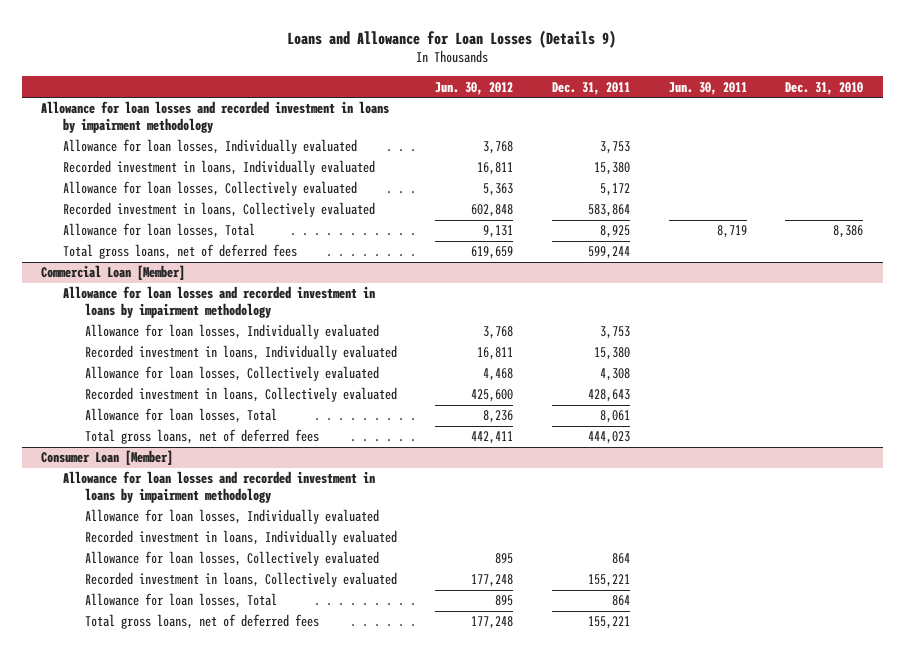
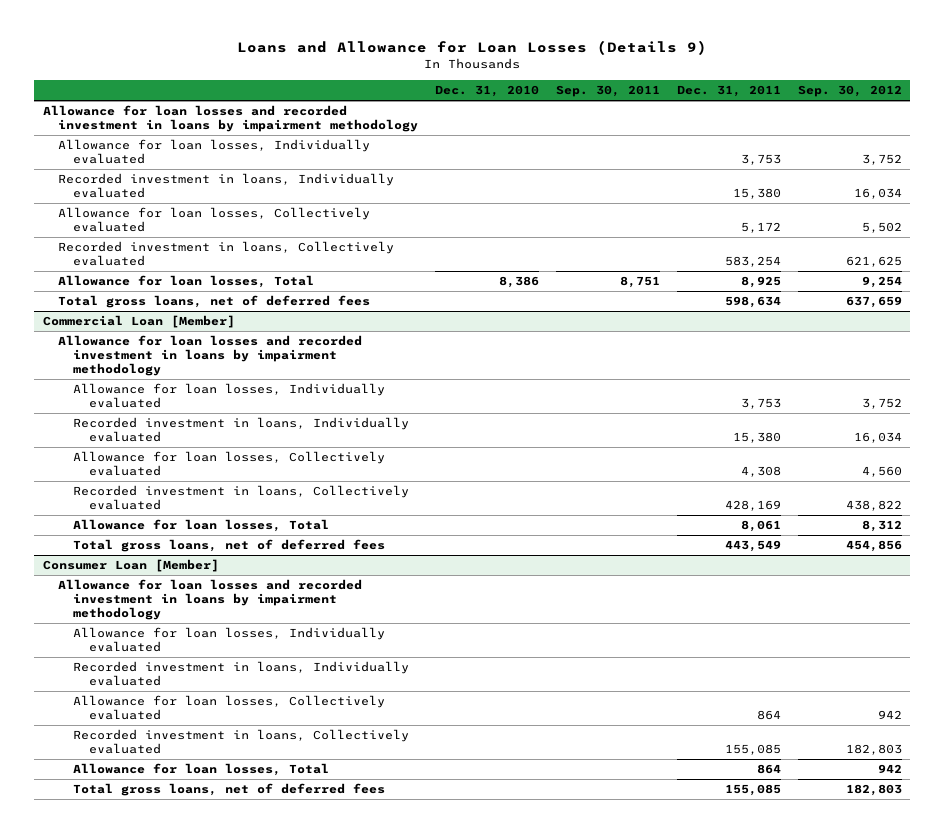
[435,81,514,95] Jun. 30, 2012 -> none
[668,81,747,95] Jun. 30, 2011 -> none
none -> [555,85,660,98] Sep. 30, 2011
none -> [797,85,902,98] Sep. 30, 2012
[587,204,630,218] 583,864 -> [724,256,781,268] 583,254
[587,246,630,260] 599,244 -> [724,296,781,309] 598,634
[587,389,630,403] 428,643 -> [724,500,781,512] 428,169
[587,431,630,445] 444,023 -> [724,540,781,553] 443,549
[587,574,630,588] 155,221 -> [724,744,781,756] 155,085
[587,616,630,630] 155,221 -> [724,784,781,797] 155,085

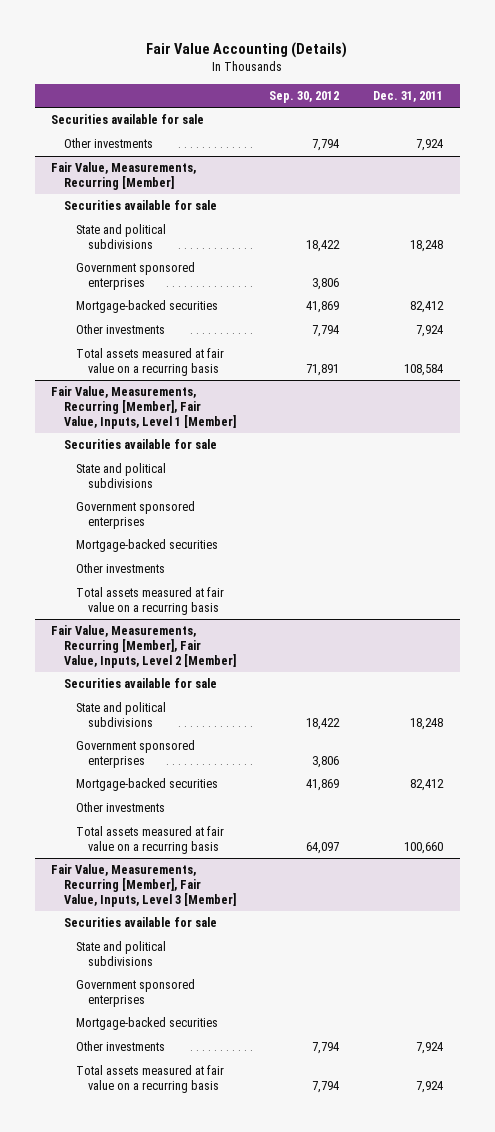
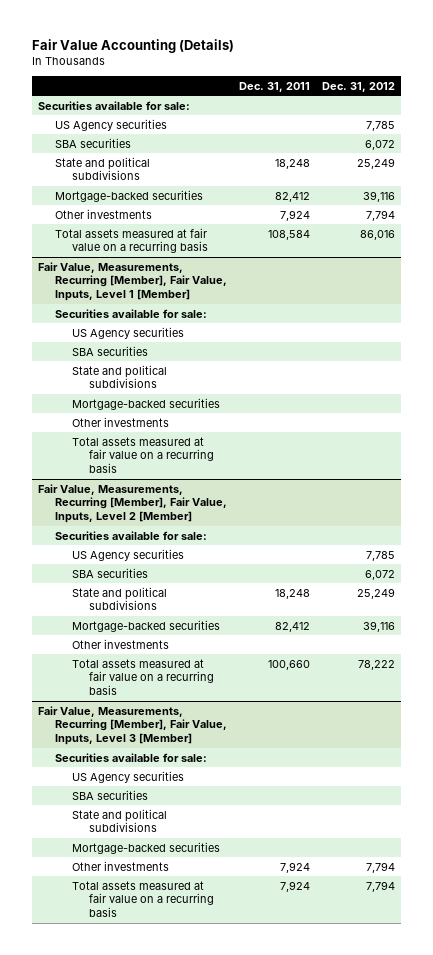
[269,91,340,104] Sep. 30, 2012 -> none
none -> [321,81,395,92] Dec. 31, 2012
[63,138,153,149] Other investments -> none
[51,162,197,190] Fair Value, Measurements, Recurring [Member] -> none
[63,200,217,211] Securities available for sale -> none
[51,114,205,125] Securities available for sale -> [38,100,191,110] Securities available for sale:
none -> [55,118,168,131] US Agency securities
none -> [55,137,132,148] SBA securities
[75,262,195,290] Government sponsored enterprises -> none
[63,439,217,450] Securities available for sale -> [55,308,208,318] Securities available for sale:
none -> [72,326,185,339] US Agency securities
none -> [72,345,149,356] SBA securities
[75,501,195,529] Government sponsored enterprises -> none
[63,678,217,689] Securities available for sale -> [55,530,208,540] Securities available for sale:
none -> [72,548,185,561] US Agency securities
none -> [72,567,149,578] SBA securities
[75,740,195,768] Government sponsored enterprises -> none
[63,917,217,928] Securities available for sale -> [55,752,208,762] Securities available for sale:
none -> [72,770,185,783] US Agency securities
none -> [72,789,149,800] SBA securities
[75,979,195,1007] Government sponsored enterprises -> none

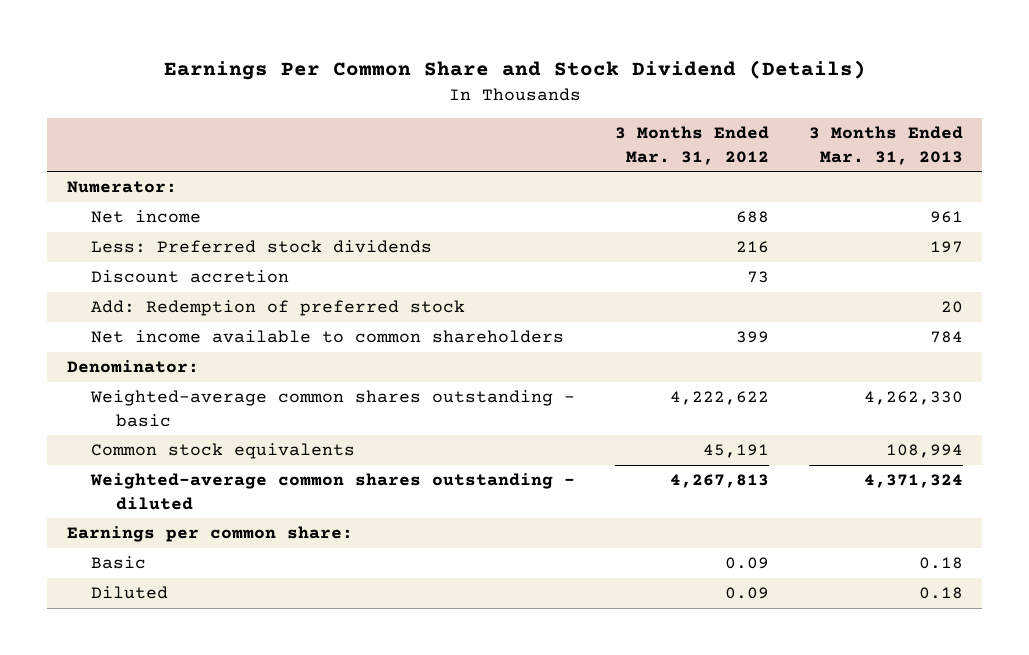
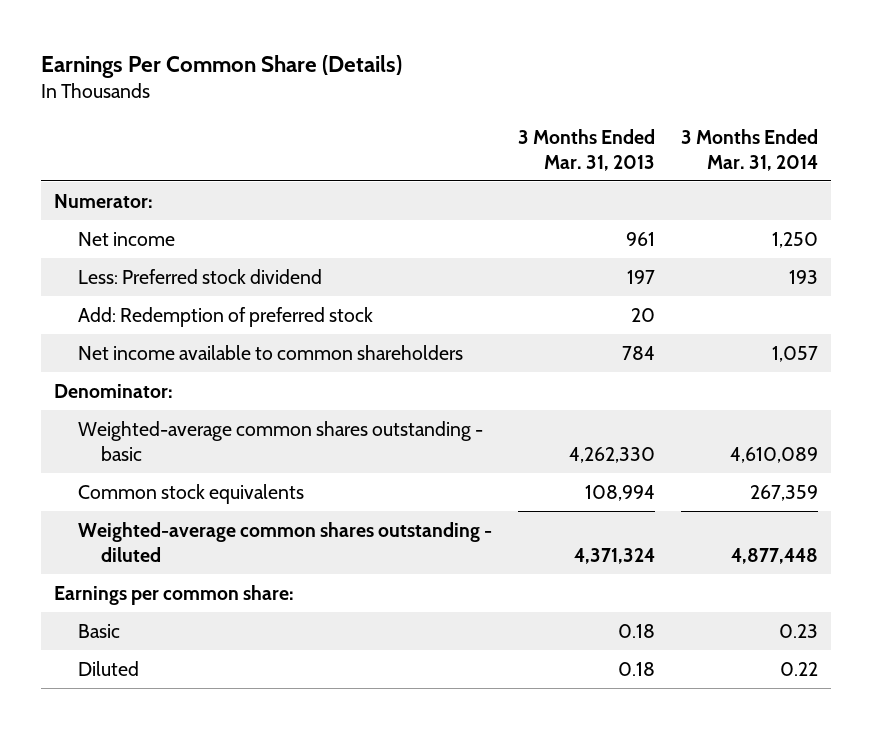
[163,60,866,81] Earnings Per Common Share and Stock Dividend (Details) -> [40,54,402,78] Earnings Per Common Share (Details)
[614,126,769,165] 3 Months Ended Mar. 31, 2012 -> none
none -> [681,129,819,171] 3 Months Ended Mar. 31, 2014
[91,270,290,284] Discount accretion -> none
[91,240,433,254] Less: Preferred stock dividends -> [77,269,322,285] Less: Preferred stock dividend

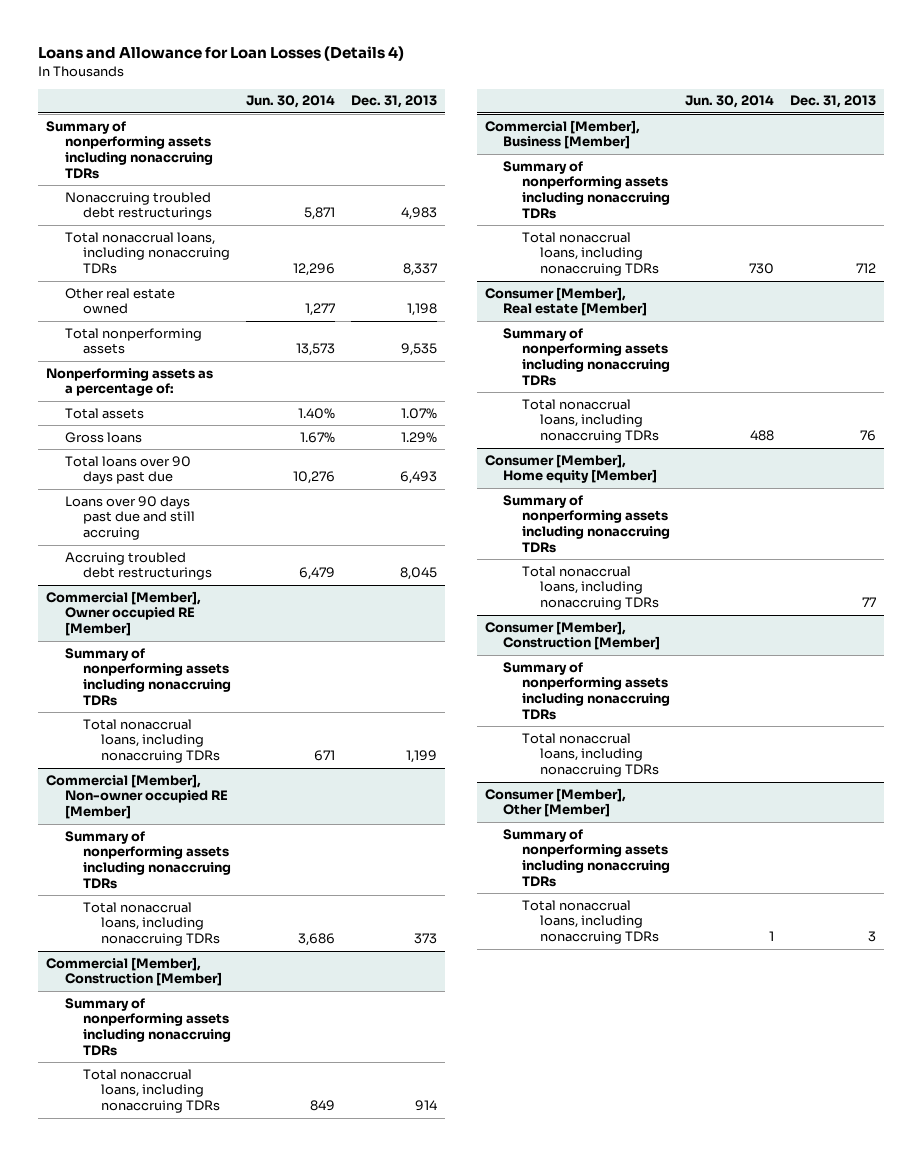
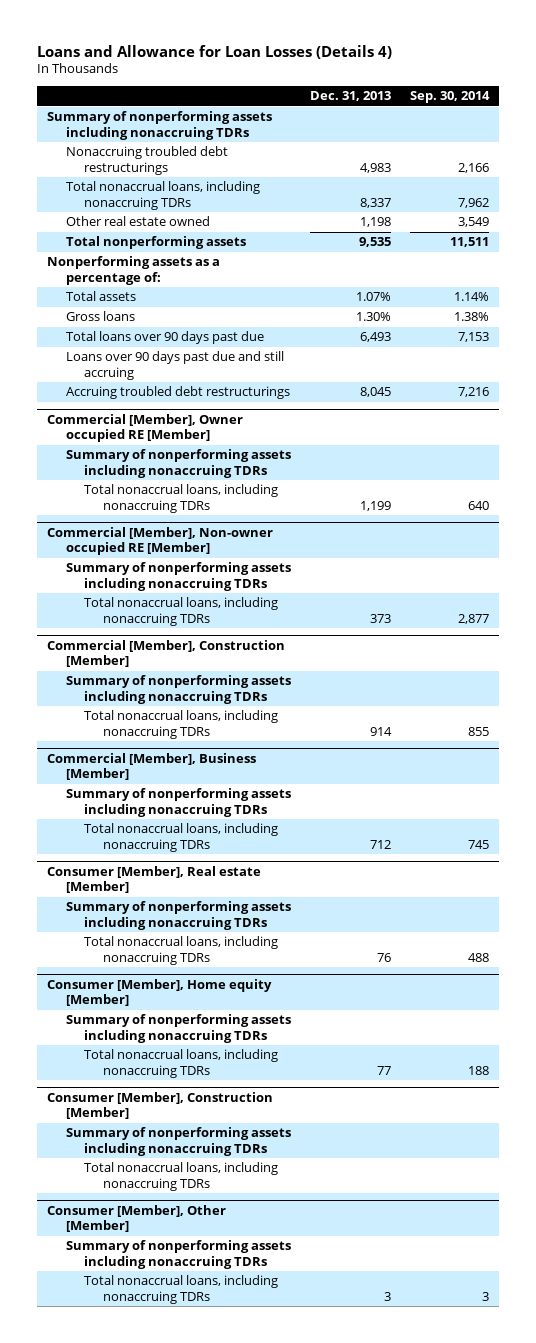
[246,95,336,109] Jun. 30, 2014 -> none
none -> [410,91,491,104] Sep. 30, 2014
[401,431,438,443] 1.29% -> [355,312,391,322] 1.30%

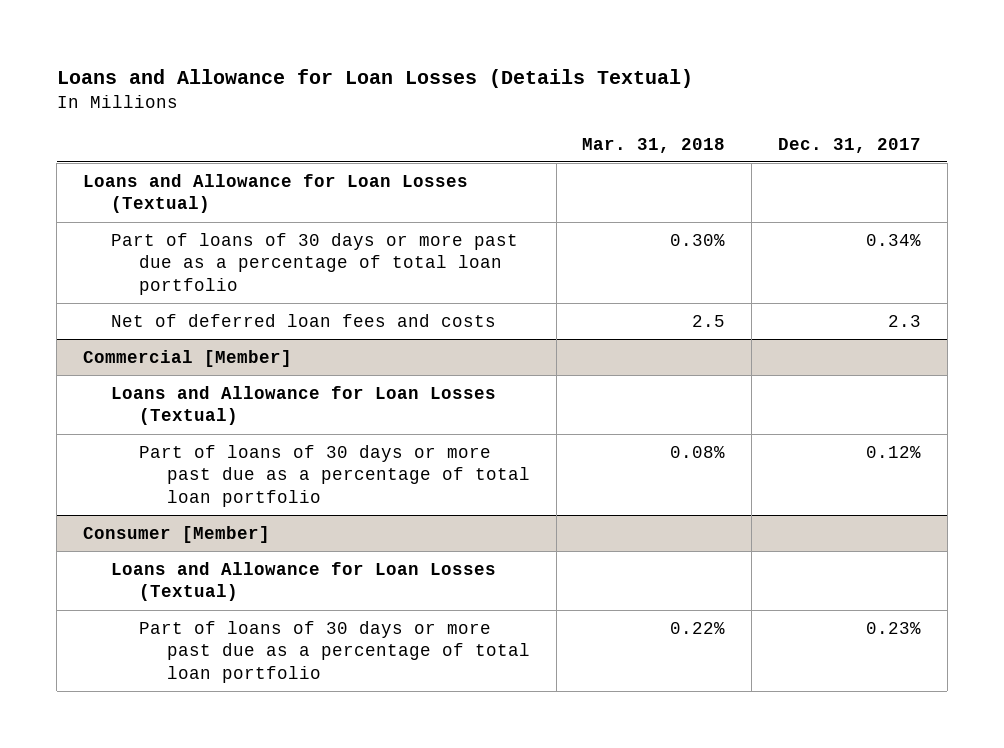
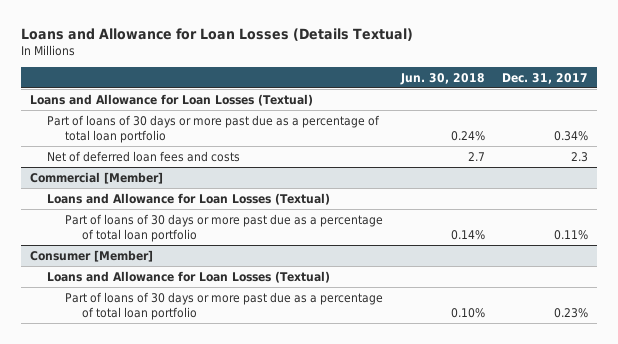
[582,137,726,153] Mar. 31, 2018 -> none
none -> [399,72,485,85] Jun. 30, 2018
[865,446,921,459] 0.12% -> [554,230,589,241] 0.11%

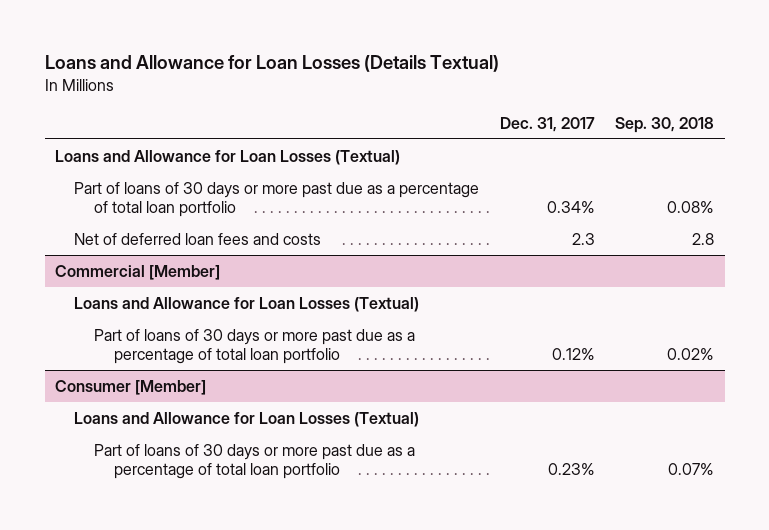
[399,72,485,85] Jun. 30, 2018 -> none
none -> [615,116,715,133] Sep. 30, 2018
[554,230,589,241] 0.11% -> [551,348,595,361] 0.12%

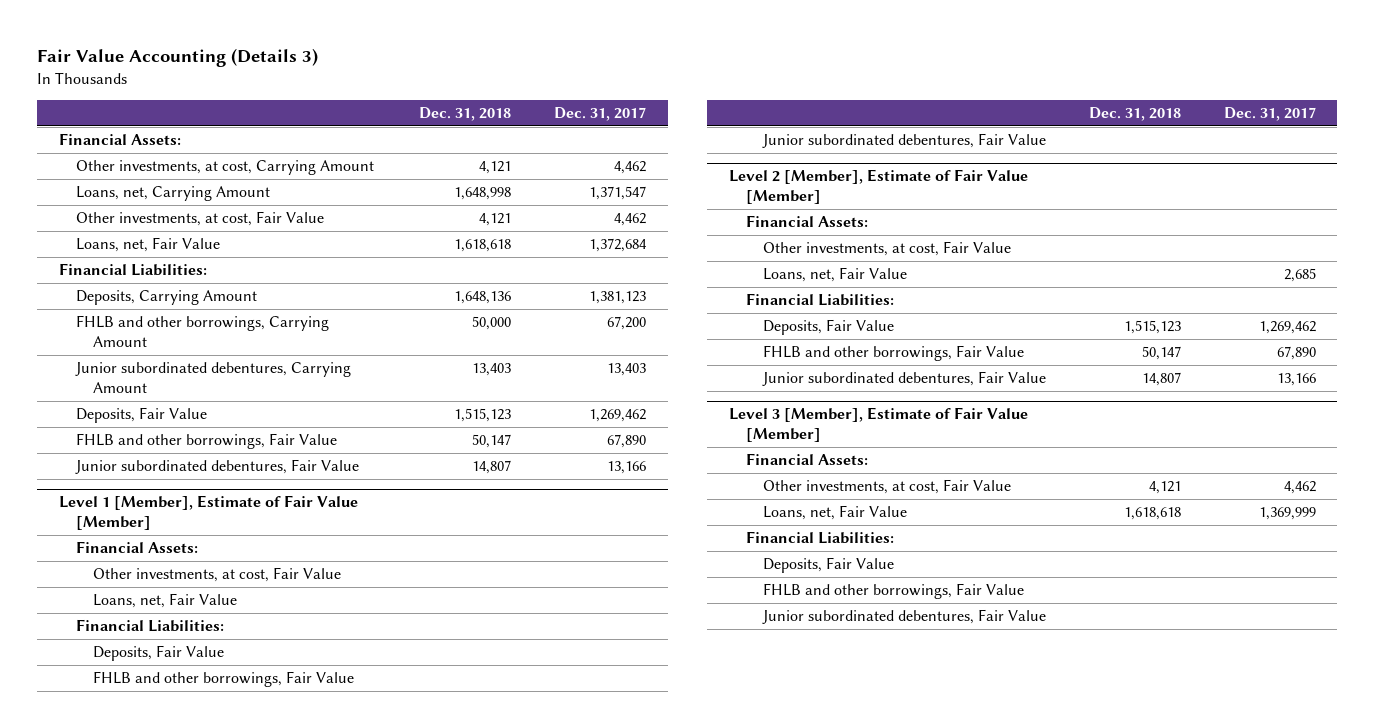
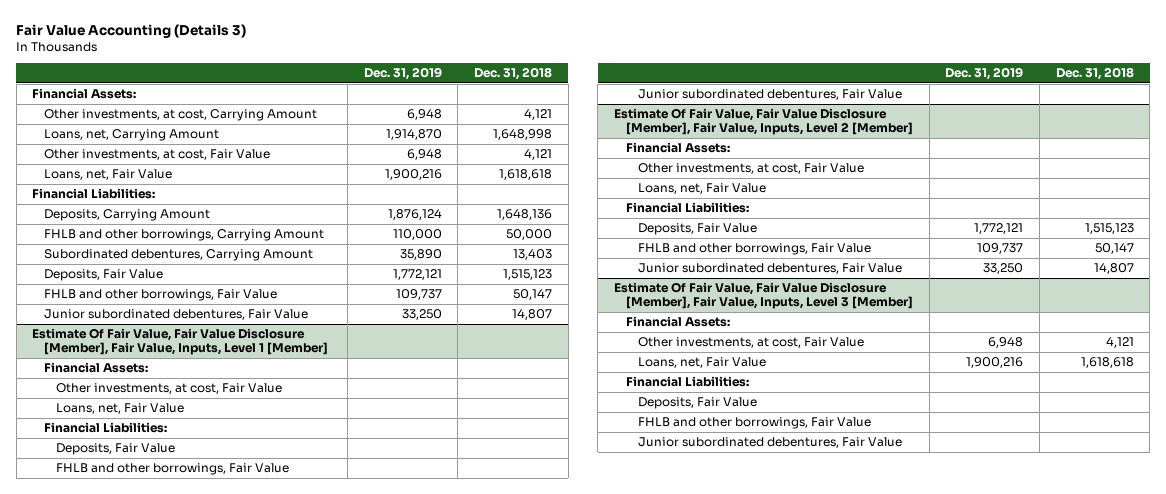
[554,106,647,121] Dec. 31, 2017 -> none
none -> [363,67,442,81] Dec. 31, 2019
[75,362,352,394] Junior subordinated debentures, Carrying Amount -> [44,249,314,262] Subordinated debentures, Carrying Amount
[58,495,358,531] Level 1 [Member], Estimate of Fair Value [Member] -> [32,328,329,356] Estimate Of Fair Value, Fair Value Disclosure [Member], Fair Value, Inputs, Level 1 [Member]
[728,169,1028,205] Level 2 [Member], Estimate of Fair Value [Member] -> [614,108,914,136] Estimate Of Fair Value, Fair Value Disclosure [Member], Fair Value, Inputs, Level 2 [Member]
[728,407,1028,443] Level 3 [Member], Estimate of Fair Value [Member] -> [614,282,914,310] Estimate Of Fair Value, Fair Value Disclosure [Member], Fair Value, Inputs, Level 3 [Member]

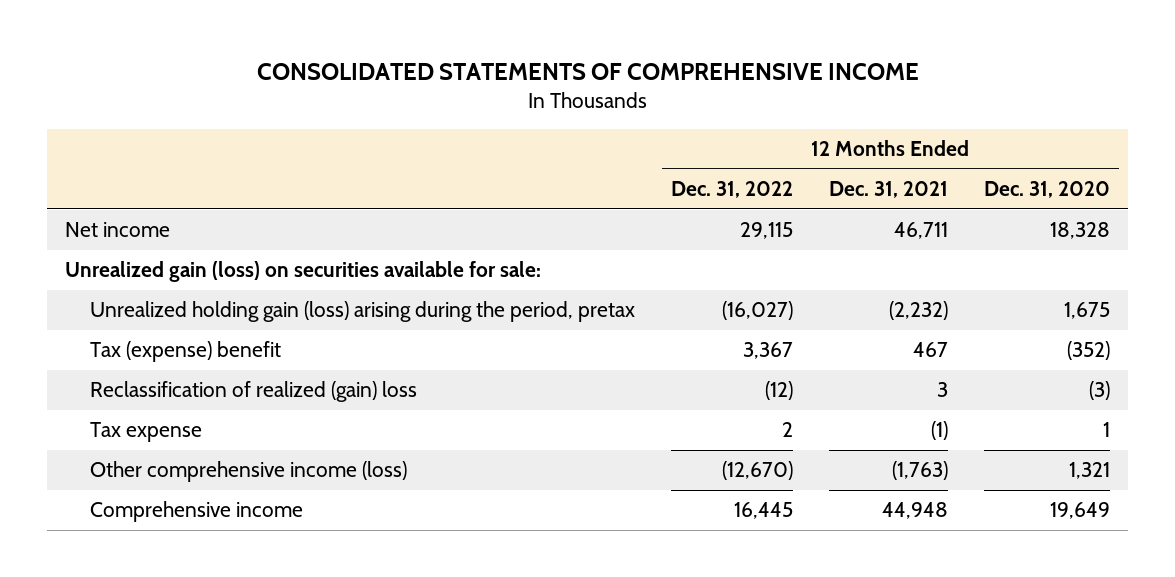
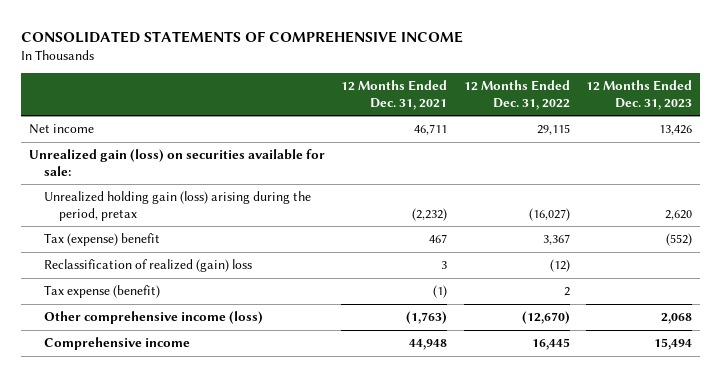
[983,181,1110,199] Dec. 31, 2020 -> none
none -> [585,80,692,110] 12 Months Ended Dec. 31, 2023
[89,422,202,443] Tax expense -> [44,285,161,299] Tax expense (benefit)

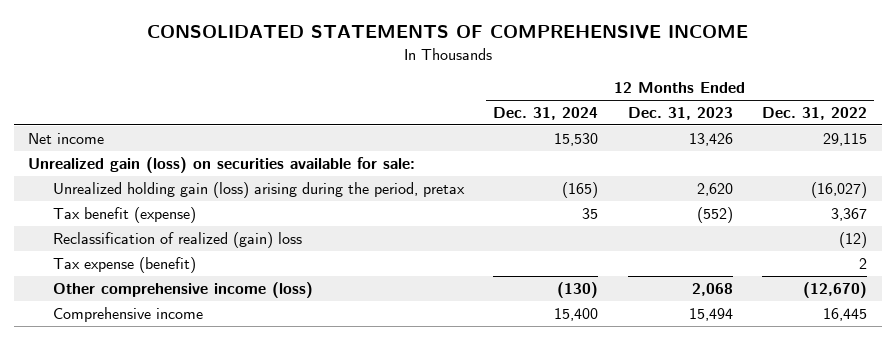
[341,80,448,110] 12 Months Ended Dec. 31, 2021 -> none
none -> [493,107,599,121] Dec. 31, 2024
[44,233,161,247] Tax (expense) benefit -> [52,206,196,223] Tax benefit (expense)

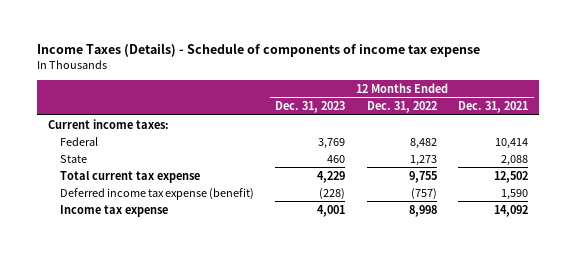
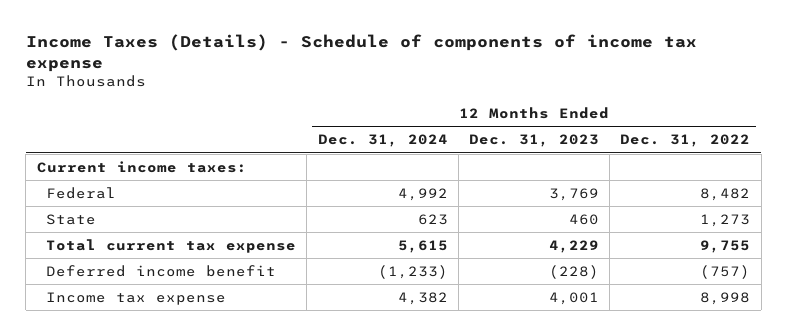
[458,101,529,114] Dec. 31, 2021 -> none
none -> [317,134,448,148] Dec. 31, 2024
[59,187,254,200] Deferred income tax expense (benefit) -> [46,264,277,277] Deferred income benefit

